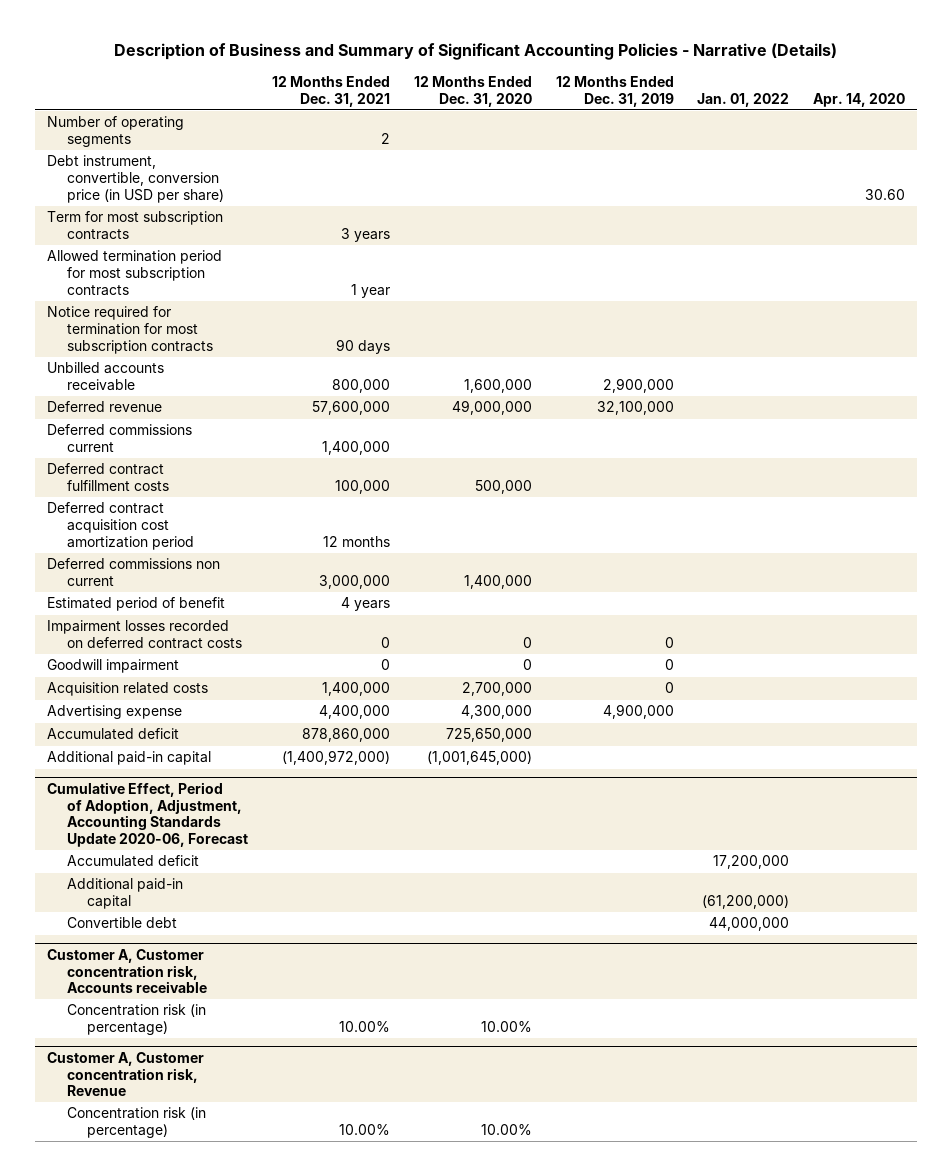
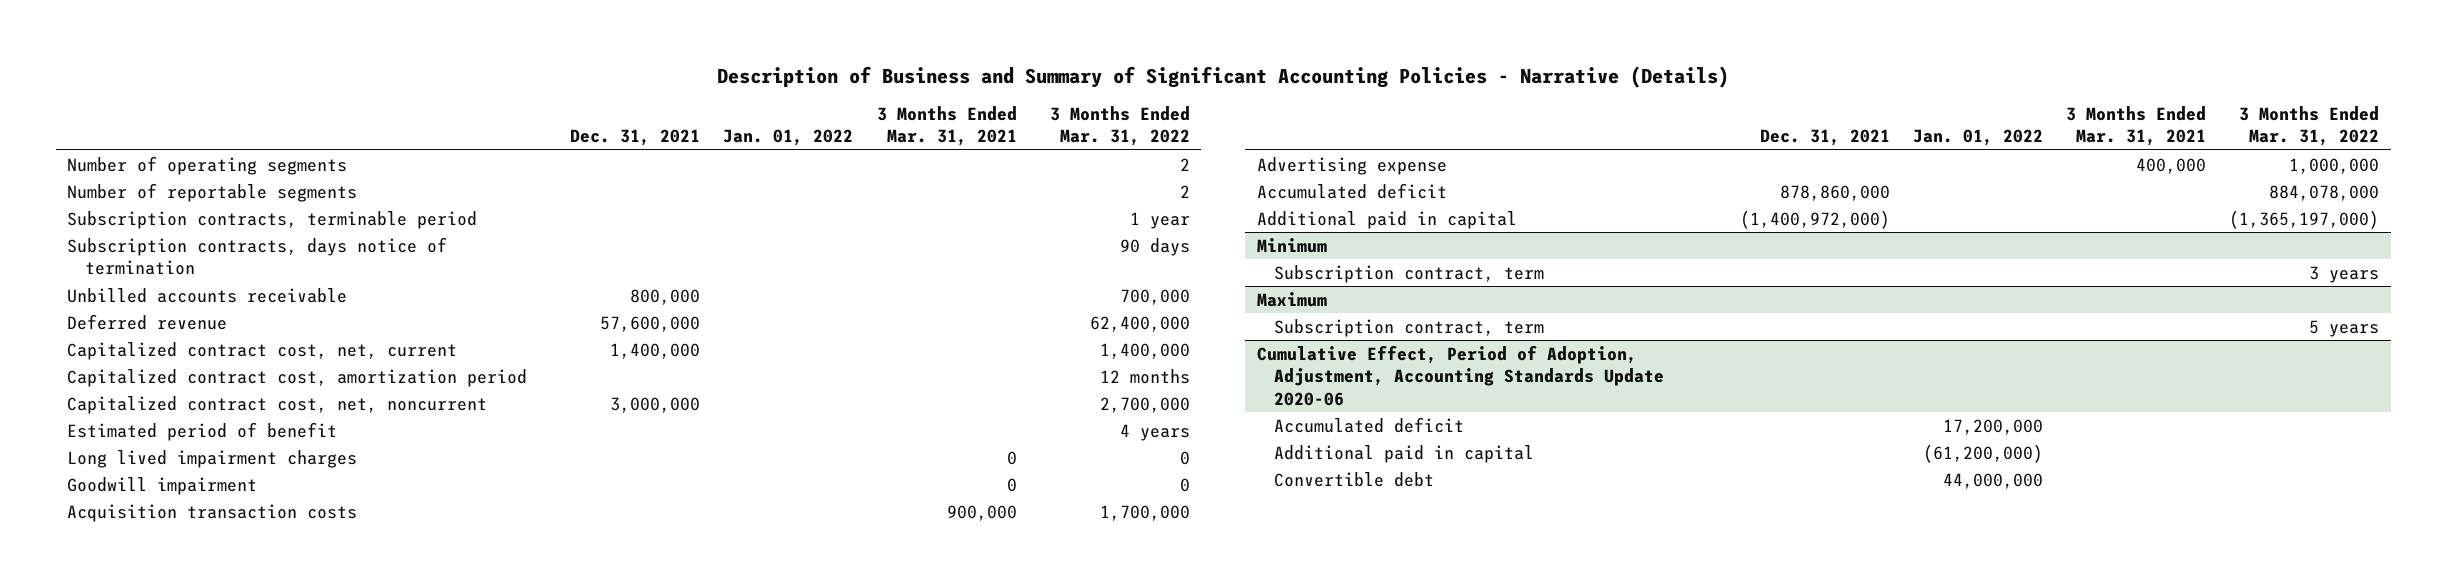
[271,75,390,107] 12 Months Ended Dec. 31, 2021 -> none
[413,75,532,107] 12 Months Ended Dec. 31, 2020 -> none
[555,75,674,107] 12 Months Ended Dec. 31, 2019 -> none
[813,92,906,107] Apr. 14, 2020 -> none
none -> [570,129,701,147] Dec. 31, 2021
none -> [876,105,1017,147] 3 Months Ended Mar. 31, 2021
none -> [1049,105,1190,147] 3 Months Ended Mar. 31, 2022
[46,155,224,203] Debt instrument, convertible, conversion price (in USD per share) -> none
[46,211,223,241] Term for most subscription contracts -> none
none -> [67,182,358,202] Number of reportable segments
[46,250,222,296] Allowed termination period for most subscription contracts -> [67,210,478,229] Subscription contracts, terminable period
[46,306,213,354] Notice required for termination for most subscription contracts -> [67,236,448,276] Subscription contracts, days notice of termination
[46,463,169,492] Deferred contract fulfillment costs -> none
[46,424,192,453] Deferred commissions current -> [67,341,458,360] Capitalized contract cost, net, current
[46,502,194,550] Deferred contract acquisition cost amortization period -> [67,368,528,387] Capitalized contract cost, amortization period
[46,558,220,587] Deferred commissions non current -> [67,395,488,414] Capitalized contract cost, net, noncurrent
[46,620,242,650] Impairment losses recorded on deferred contract costs -> none
none -> [67,449,358,468] Long lived impairment charges
[46,682,208,697] Acquisition related costs -> [67,503,358,522] Acquisition transaction costs
[46,751,211,766] Additional paid-in capital -> [1256,210,1517,229] Additional paid in capital
none -> [1256,237,1327,253] Minimum
none -> [1274,264,1545,283] Subscription contract, term
none -> [1256,291,1327,307] Maximum
none -> [1274,318,1545,337] Subscription contract, term
[46,781,248,847] Cumulative Effect, Period of Adoption, Adjustment, Accounting Standards Update 2020-06, Forecast -> [1256,344,1665,406] Cumulative Effect, Period of Adoption, Adjustment, Accounting Standards Update 2020-06
[66,878,183,910] Additional paid-in capital -> [1274,444,1535,463] Additional paid in capital
[46,948,207,994] Customer A, Customer concentration risk, Accounts receivable -> none
[66,1004,206,1036] Concentration risk (in percentage) -> none
[46,1051,204,1097] Customer A, Customer concentration risk, Revenue -> none
[66,1107,206,1139] Concentration risk (in percentage) -> none

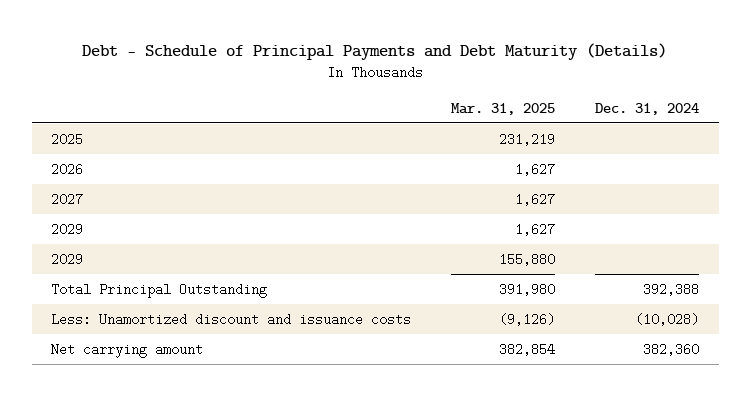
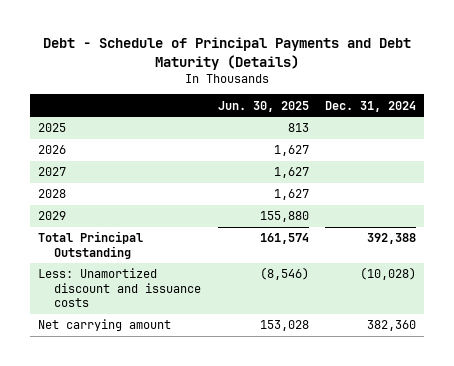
[451,102,556,115] Mar. 31, 2025 -> none
none -> [217,100,309,112] Jun. 30, 2025
[51,222,84,236] 2029 -> [37,189,66,199] 2028

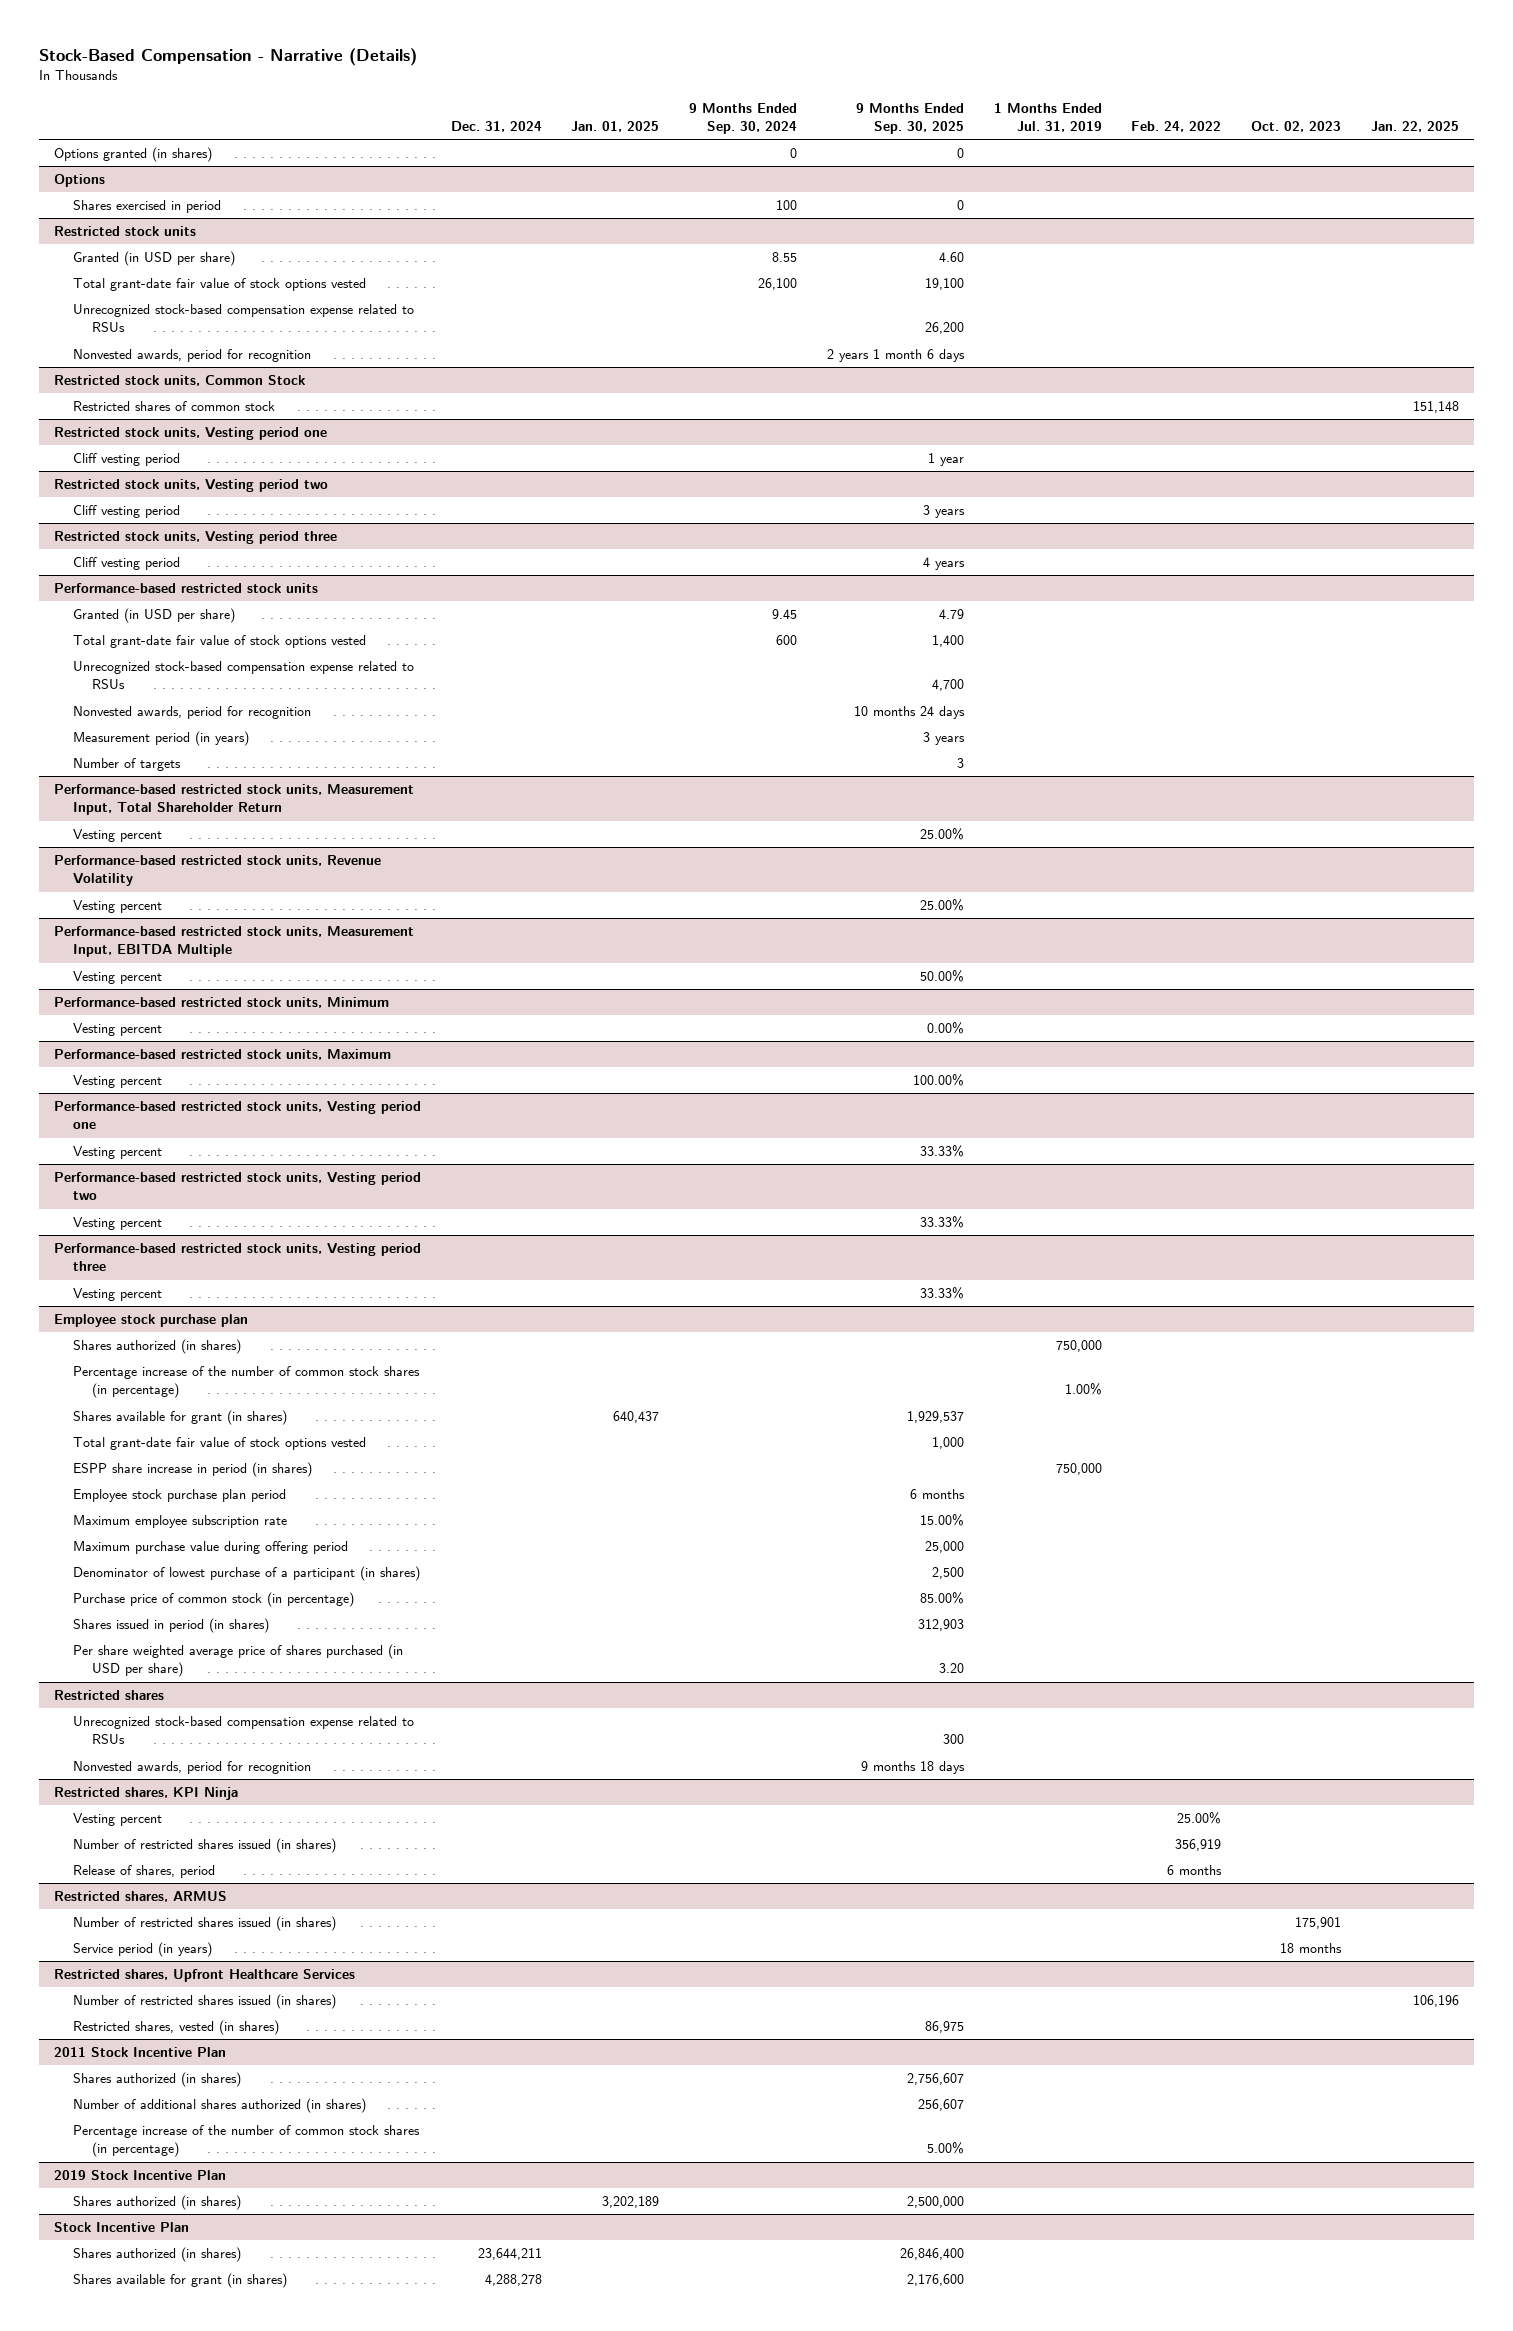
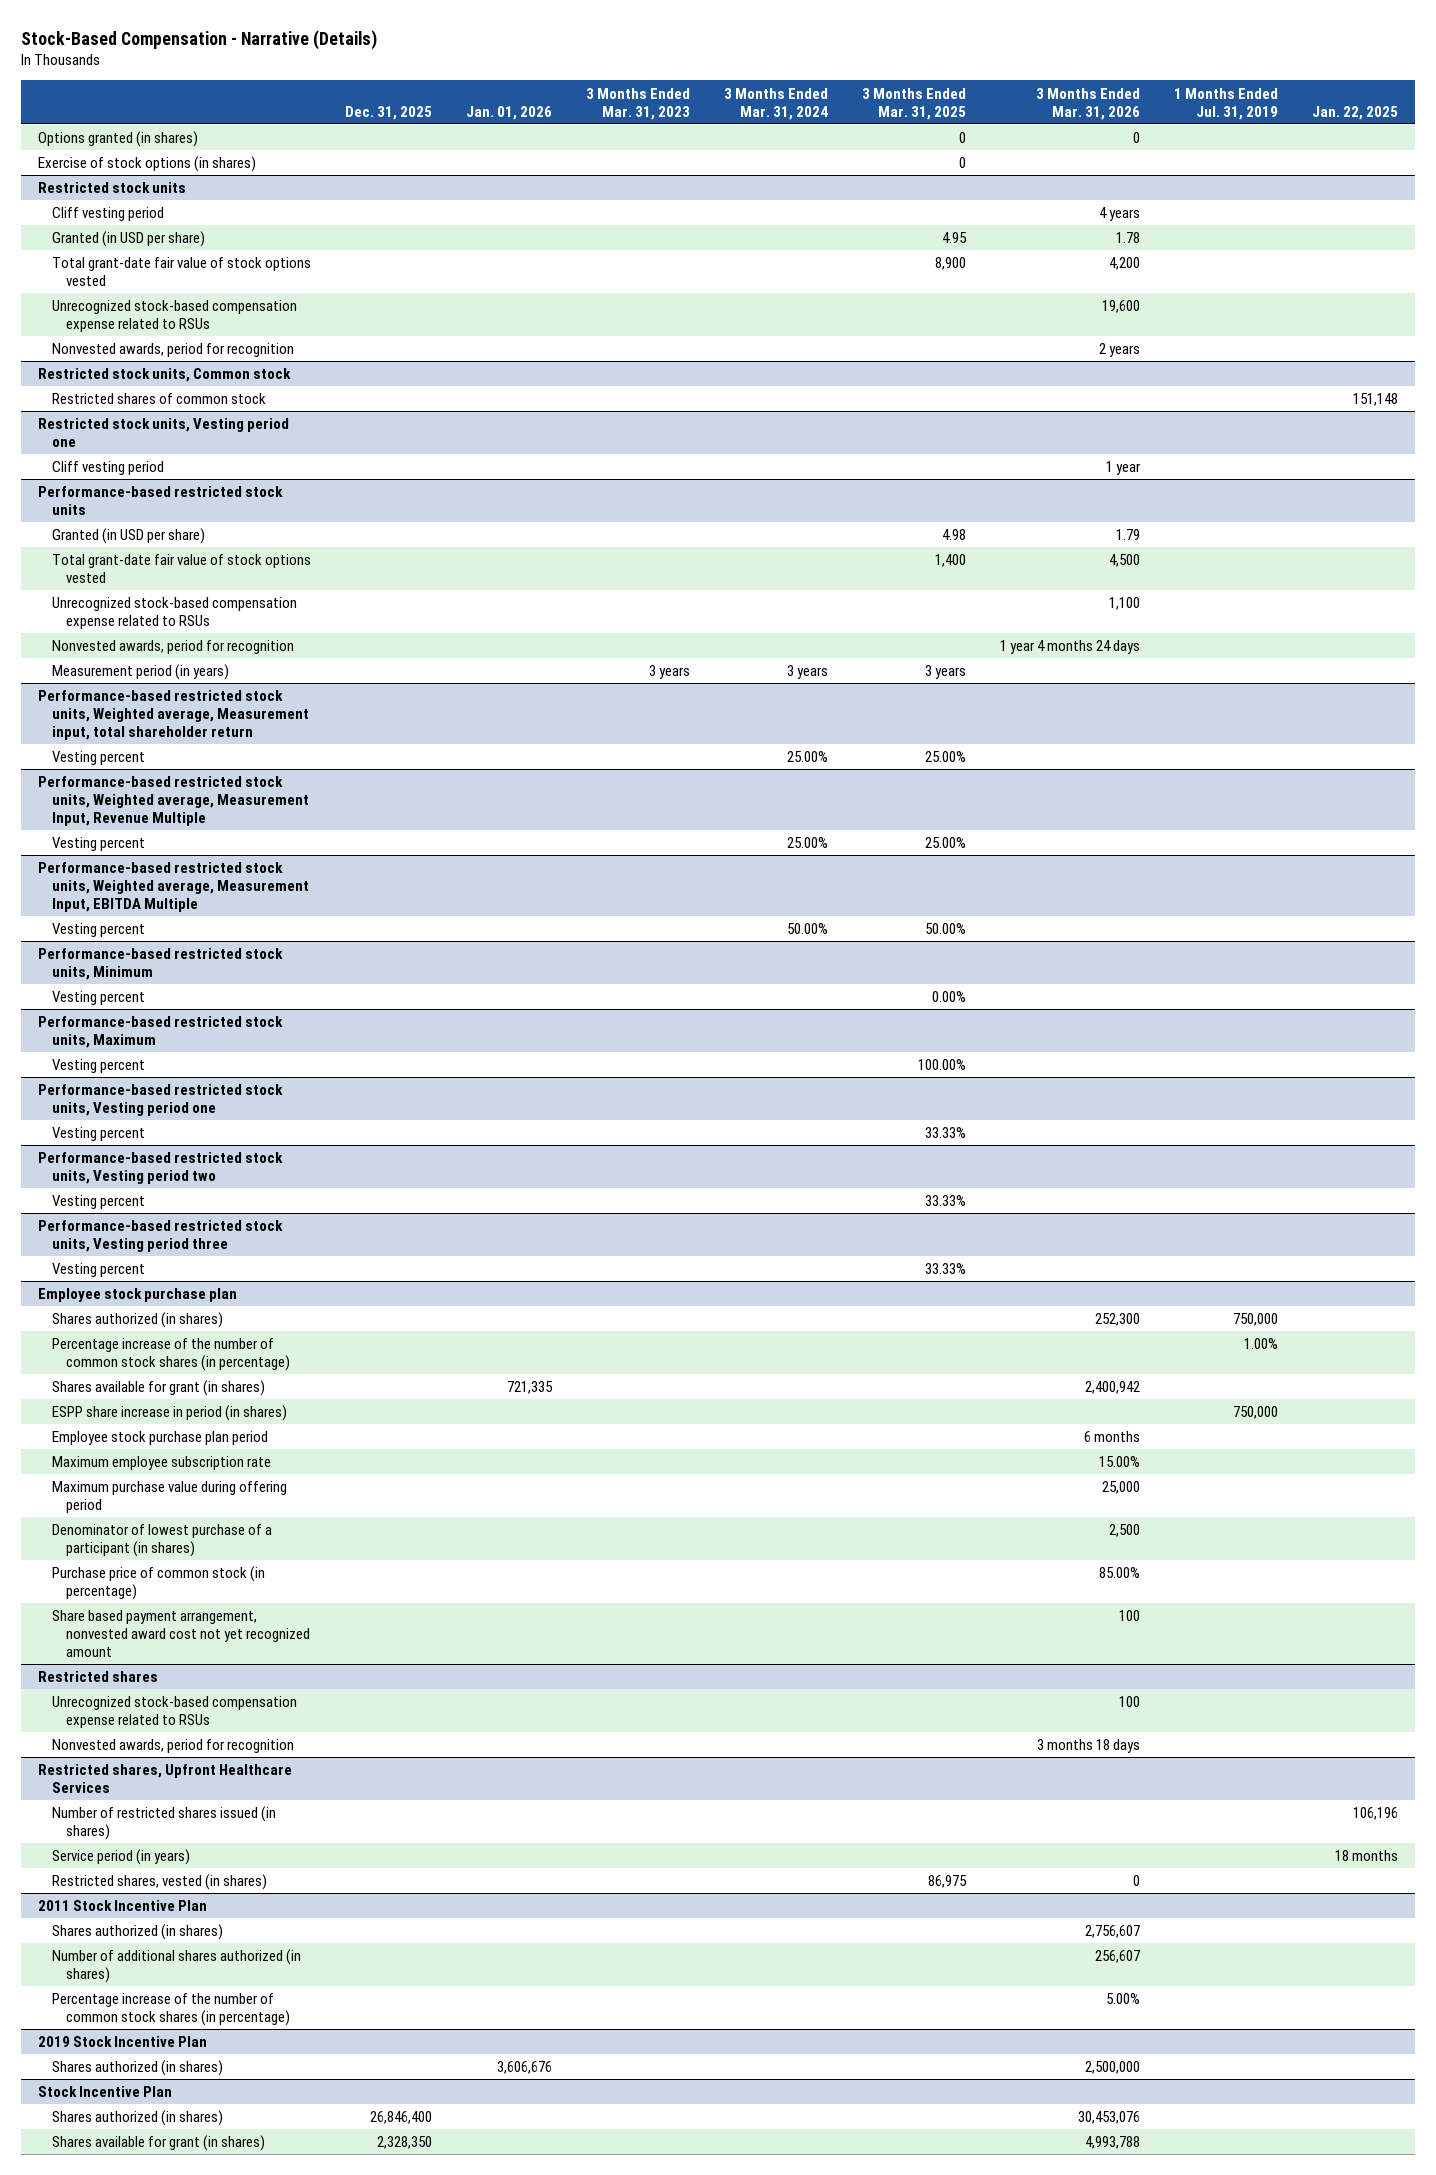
[450,121,542,133] Dec. 31, 2024 -> none
[571,121,660,133] Jan. 01, 2025 -> none
[689,102,798,135] 9 Months Ended Sep. 30, 2024 -> none
[855,102,964,135] 9 Months Ended Sep. 30, 2025 -> none
[1131,121,1222,133] Feb. 24, 2022 -> none
[1251,121,1342,133] Oct. 02, 2023 -> none
none -> [345,105,433,120] Dec. 31, 2025
none -> [466,105,553,120] Jan. 01, 2026
none -> [586,87,691,120] 3 Months Ended Mar. 31, 2023
none -> [723,87,828,120] 3 Months Ended Mar. 31, 2024
none -> [861,87,966,120] 3 Months Ended Mar. 31, 2025
none -> [1035,87,1140,120] 3 Months Ended Mar. 31, 2026
[53,174,105,188] Options -> none
[72,200,221,214] Shares exercised in period -> none
none -> [38,156,257,173] Exercise of stock options (in shares)
none -> [52,207,165,222] Cliff vesting period
[53,375,305,387] Restricted stock units, Common Stock -> [38,368,292,383] Restricted stock units, Common stock
[53,479,328,493] Restricted stock units, Vesting period two -> none
[72,505,180,519] Cliff vesting period -> none
[53,531,337,545] Restricted stock units, Vesting period three -> none
[72,557,180,571] Cliff vesting period -> none
[72,758,181,772] Number of targets -> none
[53,784,414,816] Performance-based restricted stock units, Measurement Input, Total Shareholder Return -> [38,690,310,741] Performance-based restricted stock units, Weighted average, Measurement input, total shareholder return
[53,855,381,887] Performance-based restricted stock units, Revenue Volatility -> [38,776,310,827] Performance-based restricted stock units, Weighted average, Measurement Input, Revenue Multiple
[53,926,414,958] Performance-based restricted stock units, Measurement Input, EBITDA Multiple -> [38,862,310,913] Performance-based restricted stock units, Weighted average, Measurement Input, EBITDA Multiple
[72,1437,366,1451] Total grant-date fair value of stock options vested -> none
[72,1618,269,1634] Shares issued in period (in shares) -> none
[72,1644,403,1678] Per share weighted average price of shares purchased (in USD per share) -> none
none -> [52,1610,311,1658] Share based payment arrangement, nonvested award cost not yet recognized amount
[53,1787,238,1801] Restricted shares, KPI Ninja -> none
[72,1813,162,1827] Vesting percent -> none
[72,1838,336,1854] Number of restricted shares issued (in shares) -> none
[72,1865,215,1879] Release of shares, period -> none
[53,1891,227,1903] Restricted shares, ARMUS -> none
[72,1916,336,1932] Number of restricted shares issued (in shares) -> none
[72,1942,212,1958] Service period (in years) -> none
none -> [52,1849,191,1866] Service period (in years)

